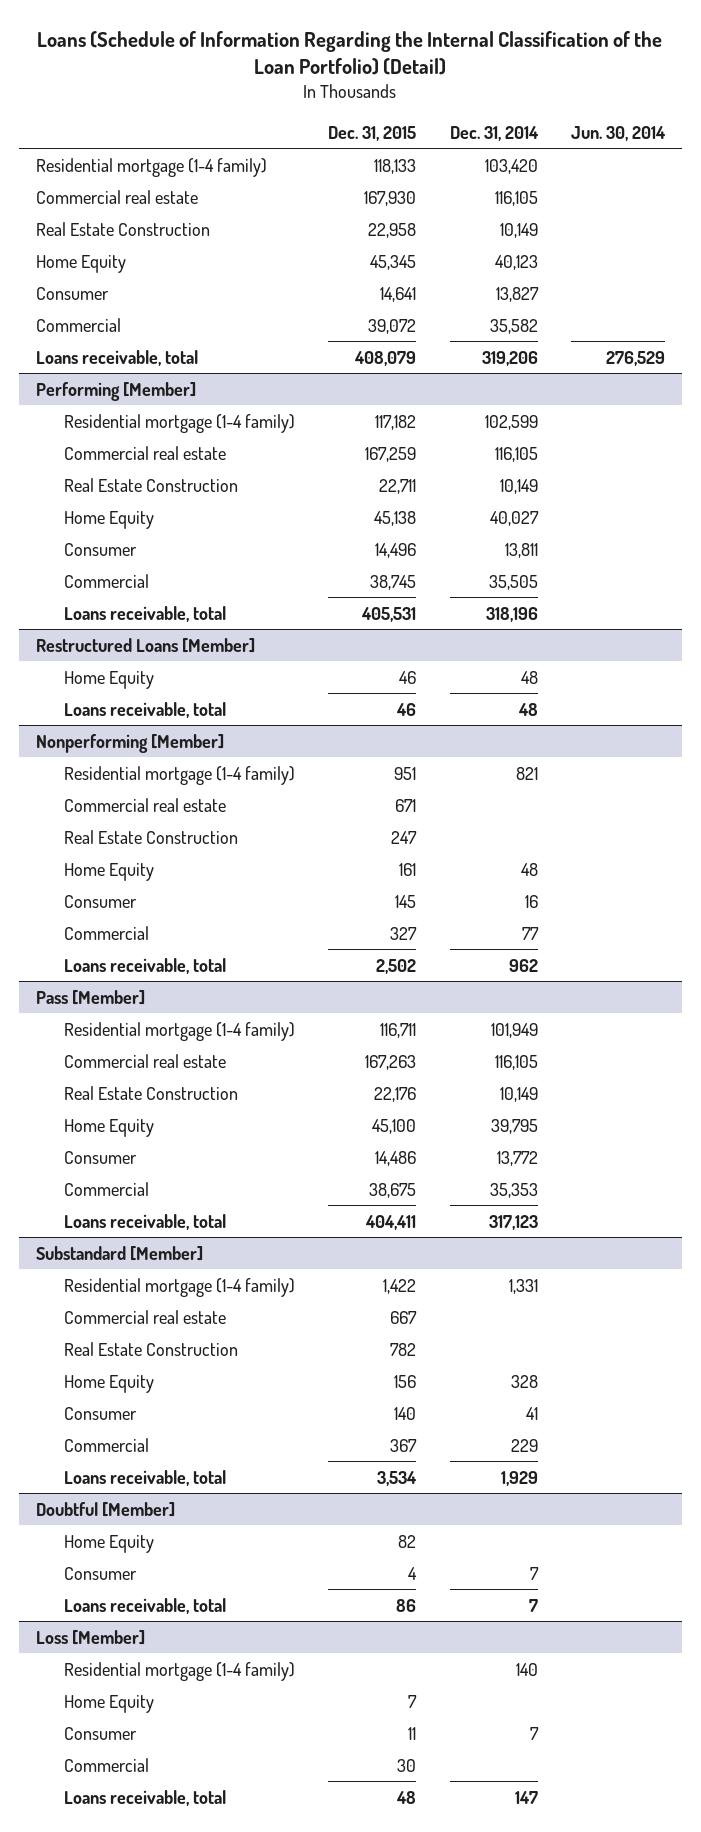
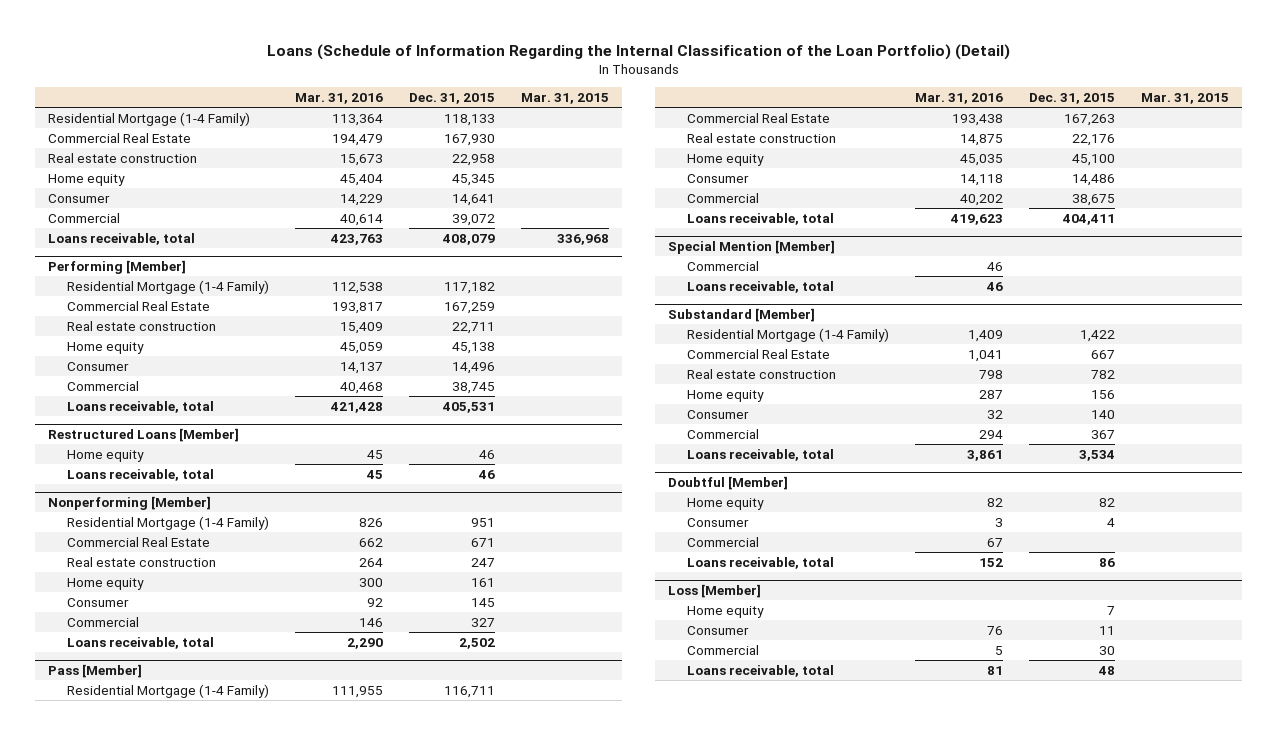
[449,125,539,141] Dec. 31, 2014 -> none
[571,125,667,141] Jun. 30, 2014 -> none
none -> [294,93,383,105] Mar. 31, 2016
none -> [520,93,609,105] Mar. 31, 2015
[35,157,267,177] Residential mortgage (1-4 family) -> [48,111,251,126] Residential Mortgage (1-4 Family)
[35,189,198,204] Commercial real estate -> [48,132,192,143] Commercial Real Estate
[35,221,210,236] Real Estate Construction -> [48,152,198,163] Real estate construction
[35,254,126,273] Home Equity -> [48,173,126,186] Home equity
[64,413,296,433] Residential mortgage (1-4 family) -> [66,279,269,294] Residential Mortgage (1-4 Family)
[64,445,227,460] Commercial real estate -> [66,300,210,311] Commercial Real Estate
[64,477,239,492] Real Estate Construction -> [66,320,216,331] Real estate construction
[64,510,155,529] Home Equity -> [66,341,144,354] Home equity
[64,670,155,689] Home Equity -> [66,449,144,462] Home equity
[64,765,296,785] Residential mortgage (1-4 family) -> [66,515,269,530] Residential Mortgage (1-4 Family)
[64,797,227,812] Commercial real estate -> [66,536,210,547] Commercial Real Estate
[64,829,239,844] Real Estate Construction -> [66,556,216,567] Real estate construction
[64,862,155,881] Home Equity -> [66,577,144,590] Home equity
[64,1021,296,1041] Residential mortgage (1-4 family) -> [66,683,269,698] Residential Mortgage (1-4 Family)
[64,1053,227,1068] Commercial real estate -> [686,112,830,123] Commercial Real Estate
[64,1085,239,1100] Real Estate Construction -> [686,132,836,143] Real estate construction
[64,1118,155,1137] Home Equity -> [686,153,764,166] Home equity
none -> [668,240,836,255] Special Mention [Member]
none -> [686,260,759,271] Commercial
none -> [686,280,834,293] Loans receivable, total
[64,1277,296,1297] Residential mortgage (1-4 family) -> [686,327,889,342] Residential Mortgage (1-4 Family)
[64,1309,227,1324] Commercial real estate -> [686,348,830,359] Commercial Real Estate
[64,1341,239,1356] Real Estate Construction -> [686,368,836,379] Real estate construction
[64,1374,155,1393] Home Equity -> [686,389,764,402] Home equity
[64,1534,155,1553] Home Equity -> [686,497,764,510] Home equity
none -> [686,536,759,547] Commercial
[64,1661,296,1681] Residential mortgage (1-4 family) -> none
[64,1694,155,1713] Home Equity -> [686,605,764,618] Home equity

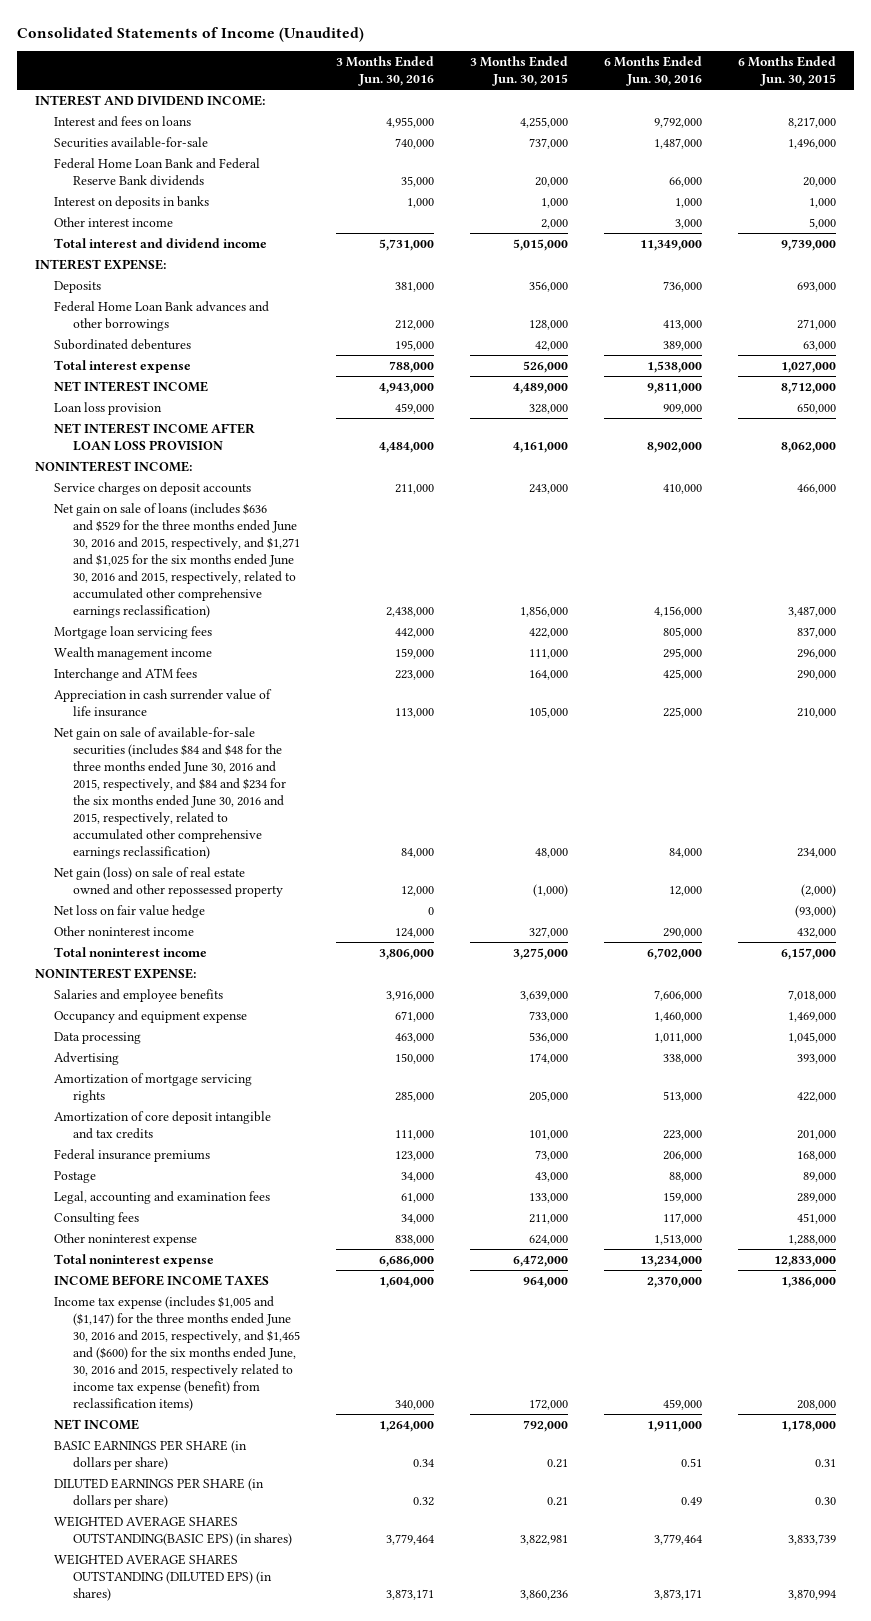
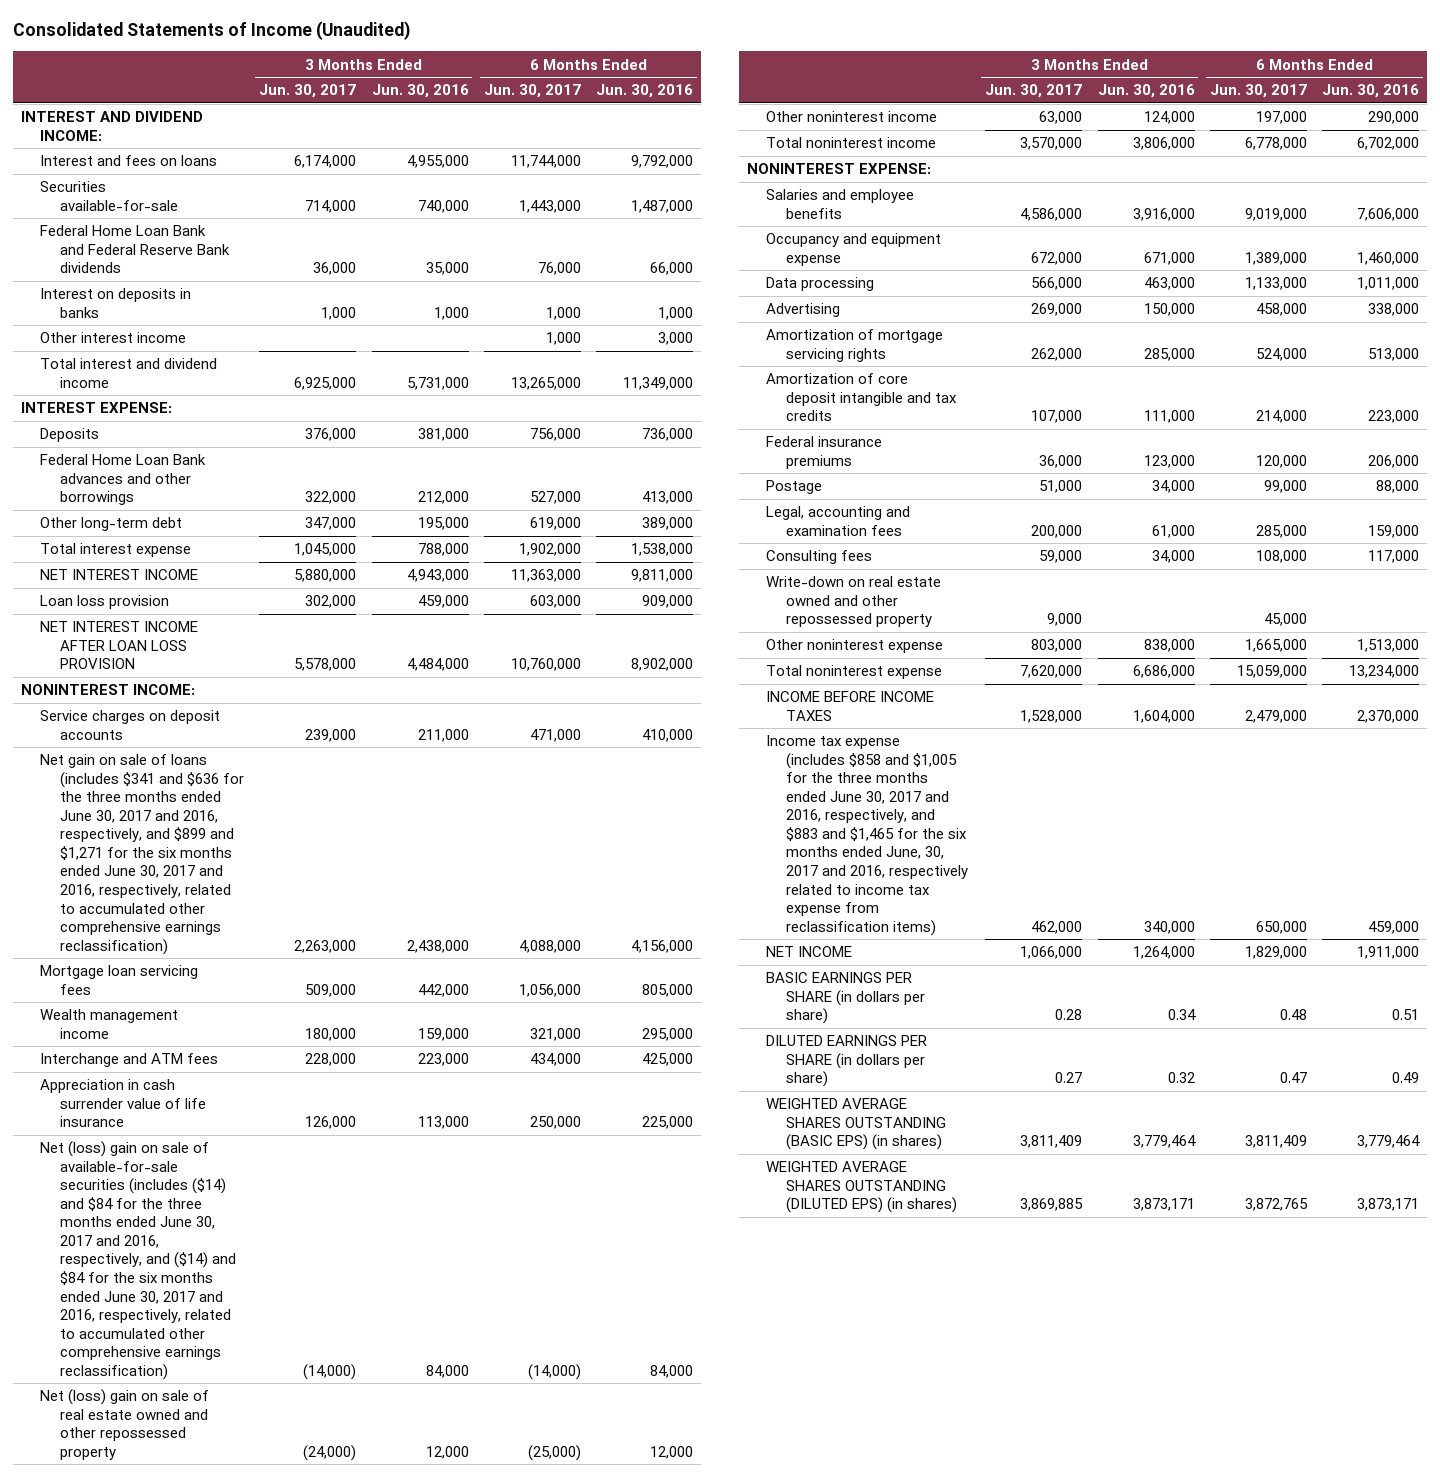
[469,56,568,87] 3 Months Ended Jun. 30, 2015 -> none
[737,56,836,87] 6 Months Ended Jun. 30, 2015 -> none
none -> [259,84,357,99] Jun. 30, 2017
none -> [483,84,581,99] Jun. 30, 2017
[53,338,191,350] Subordinated debentures -> [40,517,183,532] Other long-term debt
[53,502,300,619] Net gain on sale of loans (includes $636 and $529 for the three months ended June 30, 2016 and 2015, respectively, and $1,271 and $1,025 for the six months ended June 30, 2016 and 2015, respectively, related to accumulated other comprehensive earnings reclassification) -> [40,754,244,955] Net gain on sale of loans (includes $341 and $636 for the three months ended June 30, 2017 and 2016, respectively, and $899 and $1,271 for the six months ended June 30, 2017 and 2016, respectively, related to accumulated other comprehensive earnings reclassification)
[53,904,205,918] Net loss on fair value hedge -> none
[53,726,286,860] Net gain on sale of available-for-sale securities (includes $84 and $48 for the three months ended June 30, 2016 and 2015, respectively, and $84 and $234 for the six months ended June 30, 2016 and 2015, respectively, related to accumulated other comprehensive earnings reclassification) -> [40,1141,236,1380] Net (loss) gain on sale of available-for-sale securities (includes ($14) and $84 for the three months ended June 30, 2017 and 2016, respectively, and ($14) and $84 for the six months ended June 30, 2017 and 2016, respectively, related to accumulated other comprehensive earnings reclassification)
[53,866,283,897] Net gain (loss) on sale of real estate owned and other repossessed property -> [40,1389,210,1460] Net (loss) gain on sale of real estate owned and other repossessed property
none -> [766,576,942,628] Write-down on real estate owned and other repossessed property
[53,1295,300,1412] Income tax expense (includes $1,005 and ($1,147) for the three months ended June 30, 2016 and 2015, respectively, and $1,465 and ($600) for the six months ended June, 30, 2016 and 2015, respectively related to income tax expense (benefit) from reclassification items) -> [766,735,968,936] Income tax expense (includes $858 and $1,005 for the three months ended June 30, 2017 and 2016, respectively, and $883 and $1,465 for the six months ended June, 30, 2017 and 2016, respectively related to income tax expense from reclassification items)
[53,1515,292,1546] WEIGHTED AVERAGE SHARES OUTSTANDING(BASIC EPS) (in shares) -> [766,1098,946,1151] WEIGHTED AVERAGE SHARES OUTSTANDING (BASIC EPS) (in shares)

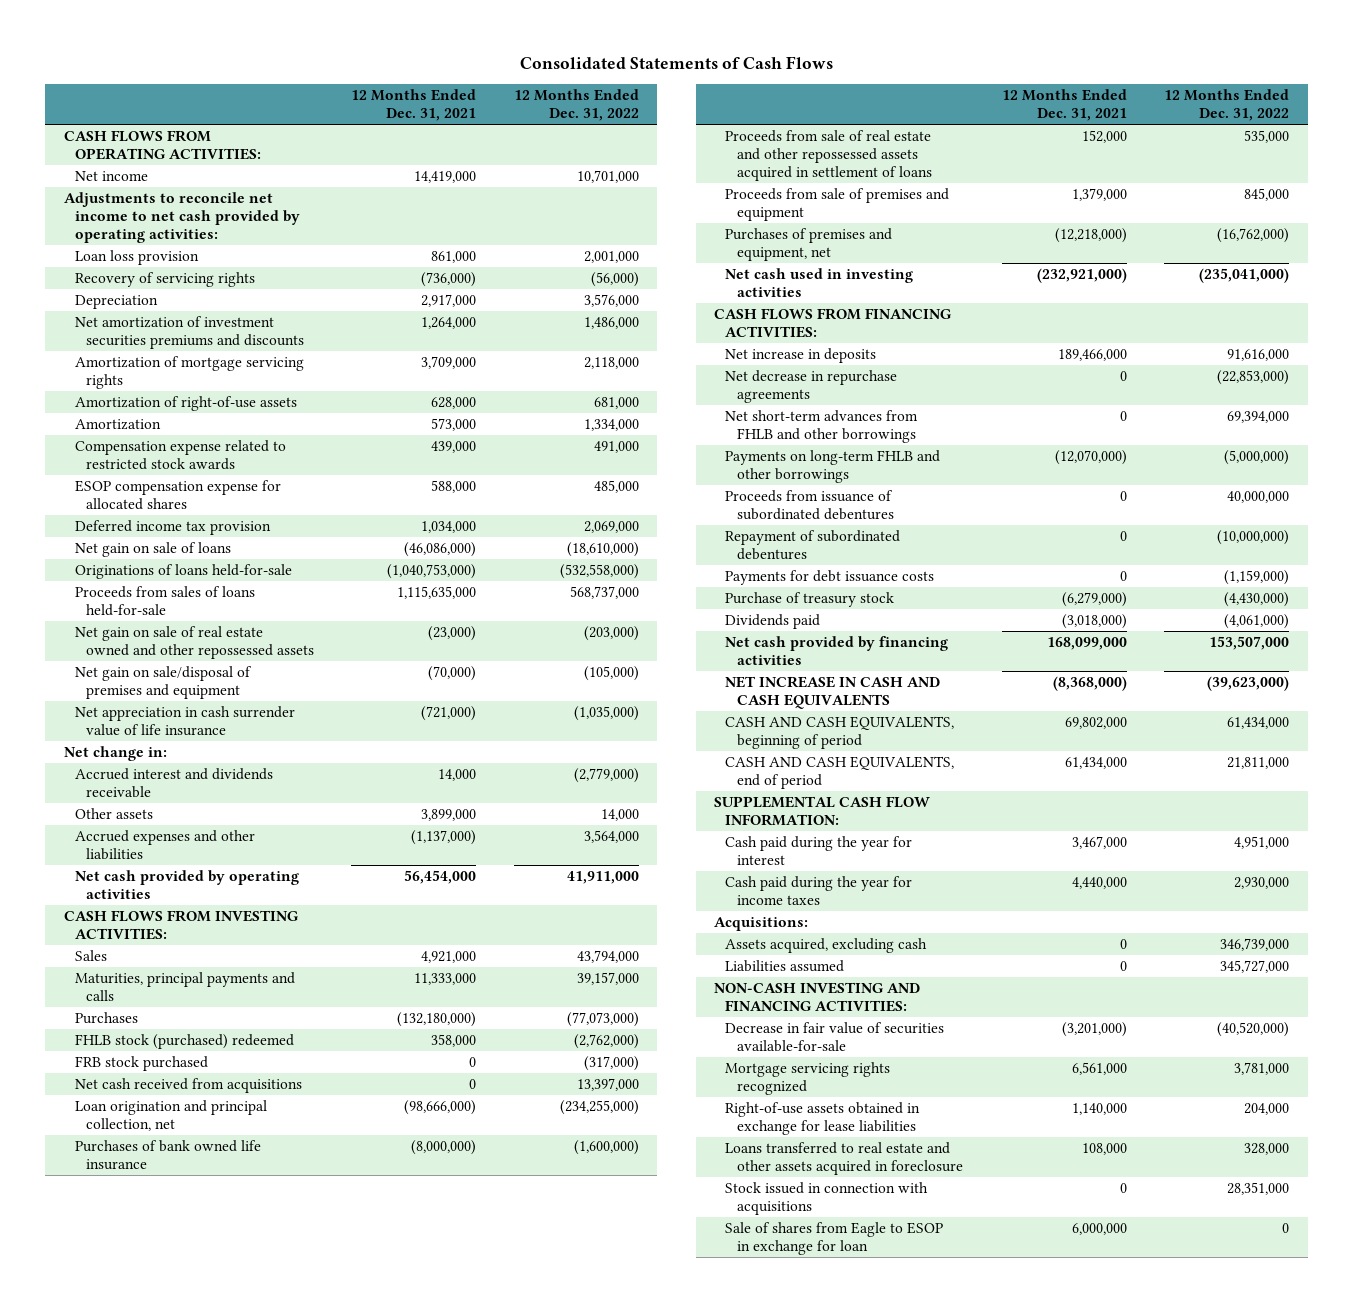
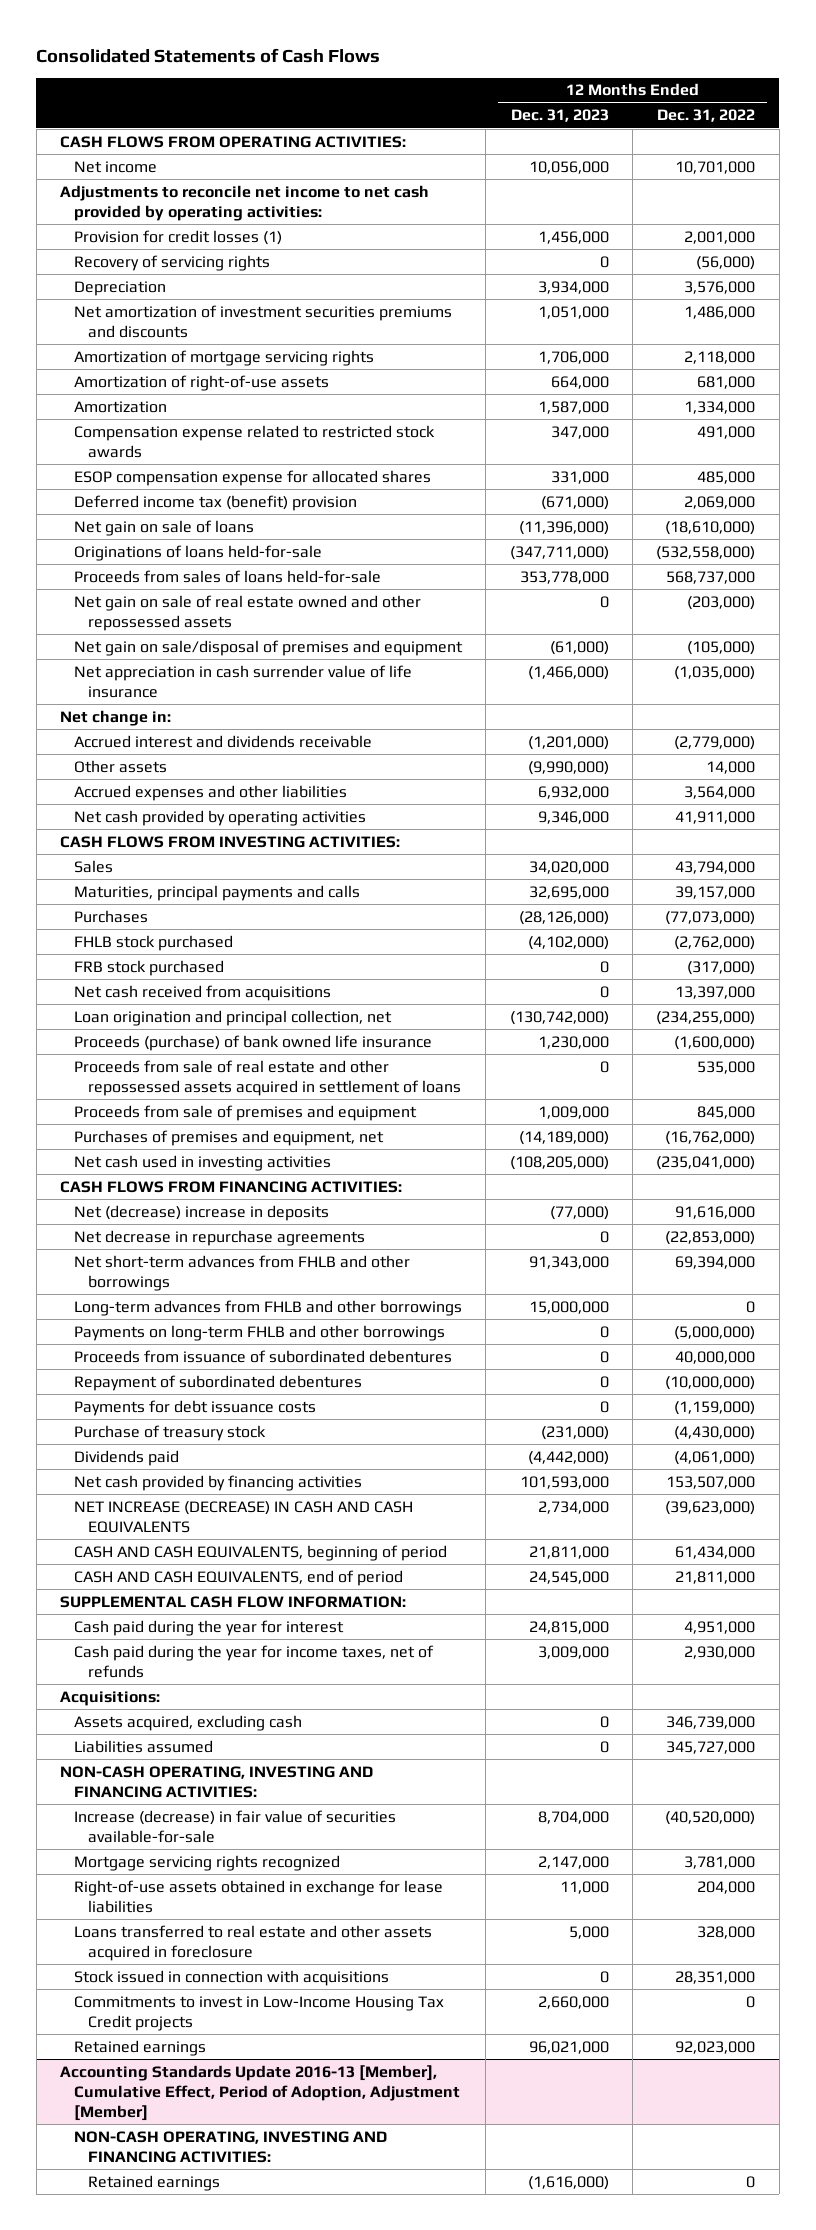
[351,88,477,121] 12 Months Ended Dec. 31, 2021 -> none
none -> [510,109,609,123] Dec. 31, 2023
[74,250,199,266] Loan loss provision -> [74,229,283,245] Provision for credit losses (1)
[74,520,271,536] Deferred income tax provision -> [74,494,358,511] Deferred income tax (benefit) provision
[74,1034,294,1050] FHLB stock (purchased) redeemed -> [74,934,234,951] FHLB stock purchased
[74,1140,261,1171] Purchases of bank owned life insurance -> [74,1034,433,1051] Proceeds (purchase) of bank owned life insurance
[725,348,877,364] Net increase in deposits -> [74,1204,330,1221] Net (decrease) increase in deposits
none -> [74,1299,463,1316] Long-term advances from FHLB and other borrowings
[725,676,941,710] NET INCREASE IN CASH AND CASH EQUIVALENTS -> [74,1500,414,1533] NET INCREASE (DECREASE) IN CASH AND CASH EQUIVALENTS
[725,876,913,906] Cash paid during the year for income taxes -> [74,1644,435,1678] Cash paid during the year for income taxes, net of refunds
[714,982,921,1013] NON-CASH INVESTING AND FINANCING ACTIVITIES: -> [60,1765,374,1798] NON-CASH OPERATING, INVESTING AND FINANCING ACTIVITIES:
[725,1022,945,1053] Decrease in fair value of securities available-for-sale -> [74,1809,397,1843] Increase (decrease) in fair value of securities available-for-sale
[725,1222,944,1256] Sale of shares from Eagle to ESOP in exchange for loan -> none
none -> [74,1995,445,2031] Commitments to invest in Low-Income Housing Tax Credit projects
none -> [74,2039,207,2056] Retained earnings
none -> [60,2064,461,2121] Accounting Standards Update 2016-13 [Member], Cumulative Effect, Period of Adoption, Adjustment [Member]
none -> [74,2130,388,2163] NON-CASH OPERATING, INVESTING AND FINANCING ACTIVITIES:
none -> [87,2174,220,2191] Retained earnings

